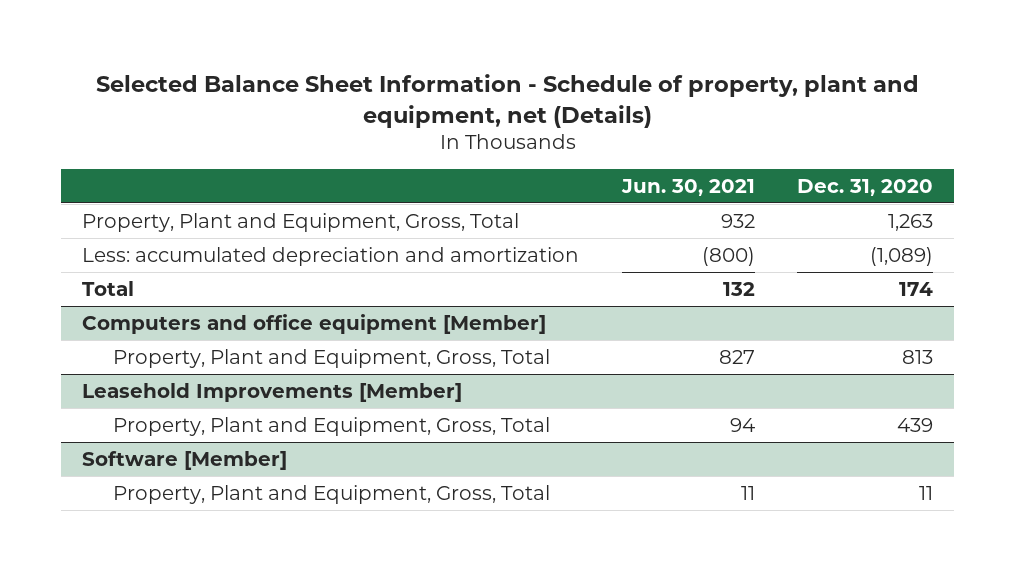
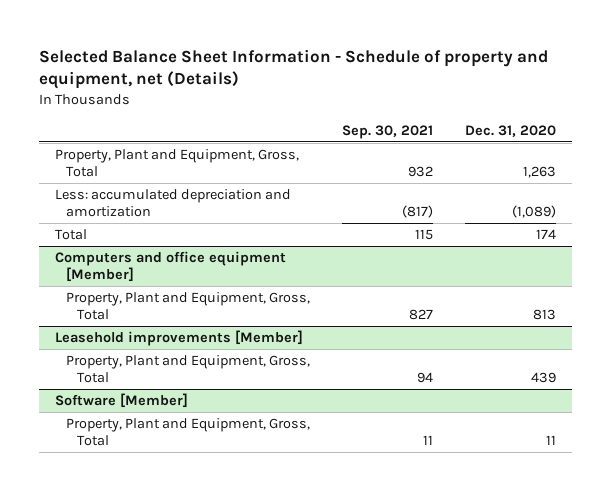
[95,73,919,128] Selected Balance Sheet Information - Schedule of property, plant and equipment, net (Details) -> [38,48,548,90] Selected Balance Sheet Information - Schedule of property and equipment, net (Details)
[620,178,755,196] Jun. 30, 2021 -> none
none -> [341,124,433,139] Sep. 30, 2021
[82,382,463,402] Leasehold Improvements [Member] -> [54,329,303,346] Leasehold improvements [Member]

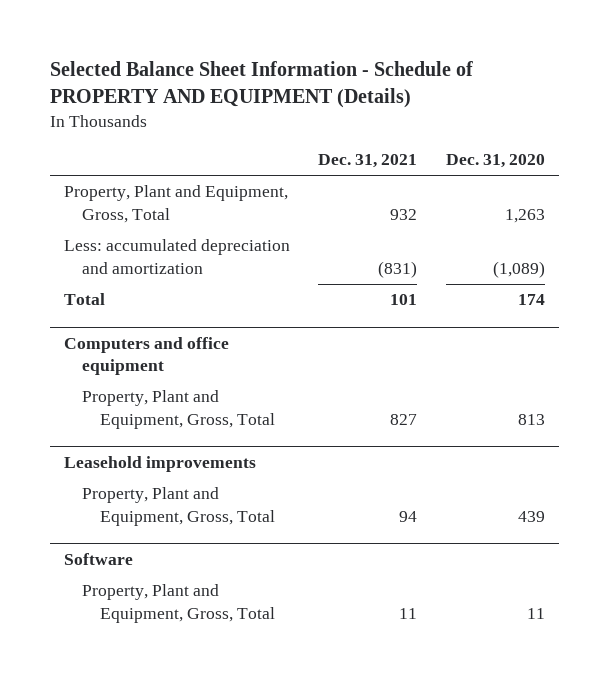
[38,48,548,90] Selected Balance Sheet Information - Schedule of property and equipment, net (Details) -> [49,61,473,109] Selected Balance Sheet Information - Schedule of PROPERTY AND EQUIPMENT (Details)
[341,124,433,139] Sep. 30, 2021 -> none
none -> [318,154,418,169] Dec. 31, 2021
[54,250,286,283] Computers and office equipment [Member] -> [63,336,229,376] Computers and office equipment
[54,329,303,346] Leasehold improvements [Member] -> [63,455,256,472] Leasehold improvements
[54,392,188,408] Software [Member] -> [63,552,133,565] Software

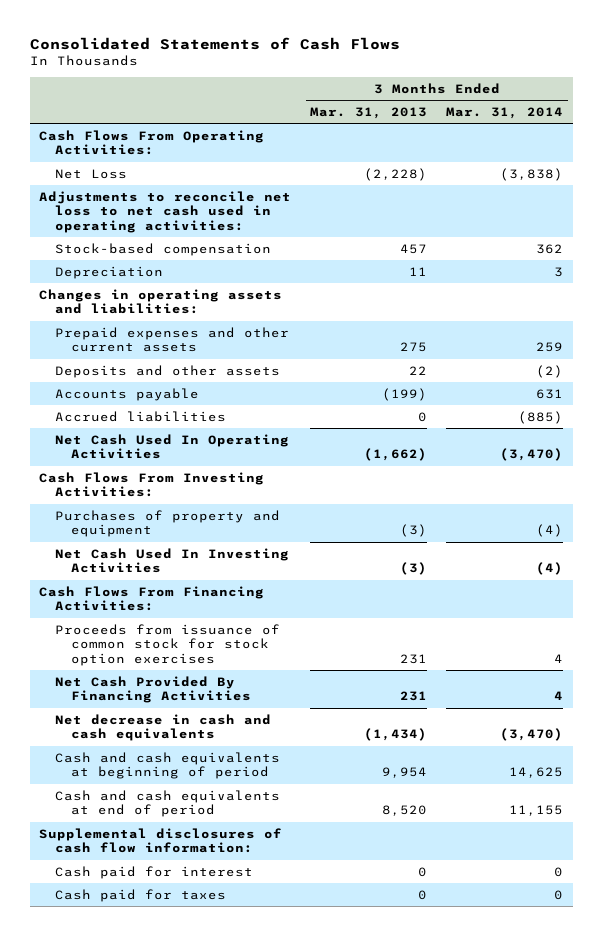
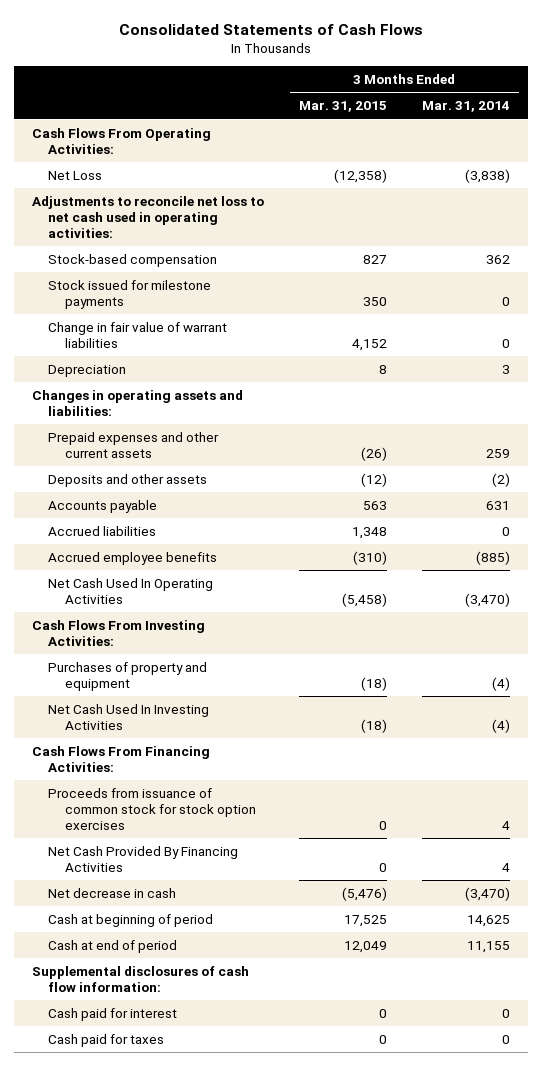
[310,106,428,119] Mar. 31, 2013 -> none
none -> [298,101,387,113] Mar. 31, 2015
none -> [48,279,212,309] Stock issued for milestone payments
none -> [48,321,228,348] Change in fair value of warrant liabilities
[518,410,564,424] (885) -> [502,526,511,536] 0
none -> [48,551,218,565] Accrued employee benefits
[55,713,272,742] Net decrease in cash and cash equivalents -> [48,887,177,898] Net decrease in cash
[55,751,281,780] Cash and cash equivalents at beginning of period -> [48,913,214,927] Cash at beginning of period
[55,789,281,818] Cash and cash equivalents at end of period -> [48,939,178,953] Cash at end of period

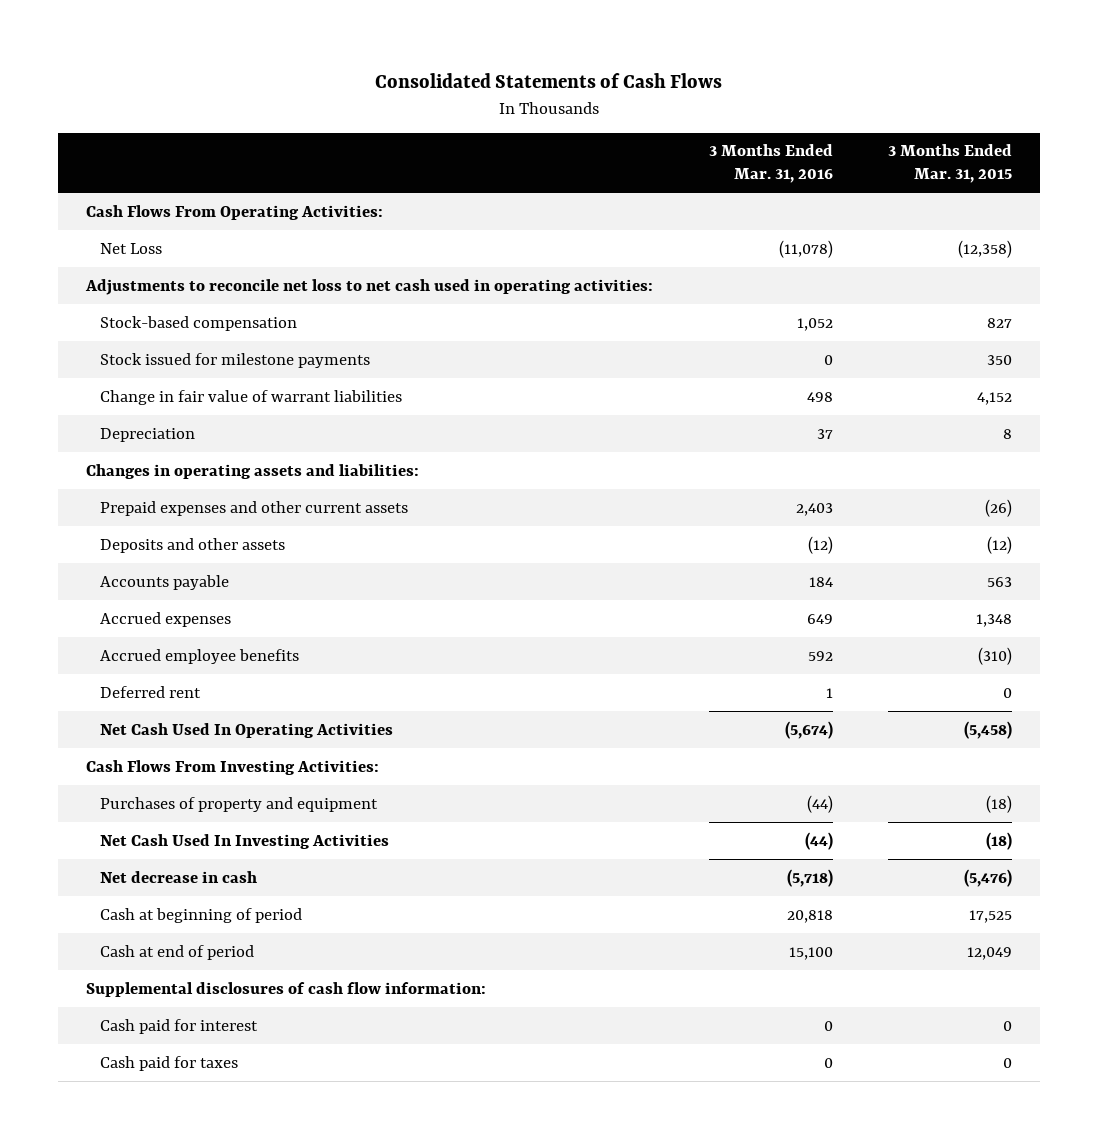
[422,101,511,113] Mar. 31, 2014 -> none
none -> [708,144,833,184] 3 Months Ended Mar. 31, 2016
[48,525,157,536] Accrued liabilities -> [100,611,232,627] Accrued expenses
none -> [100,685,202,698] Deferred rent
[31,745,210,772] Cash Flows From Financing Activities: -> none
[48,787,256,830] Proceeds from issuance of common stock for stock option exercises -> none
[48,845,239,872] Net Cash Provided By Financing Activities -> none

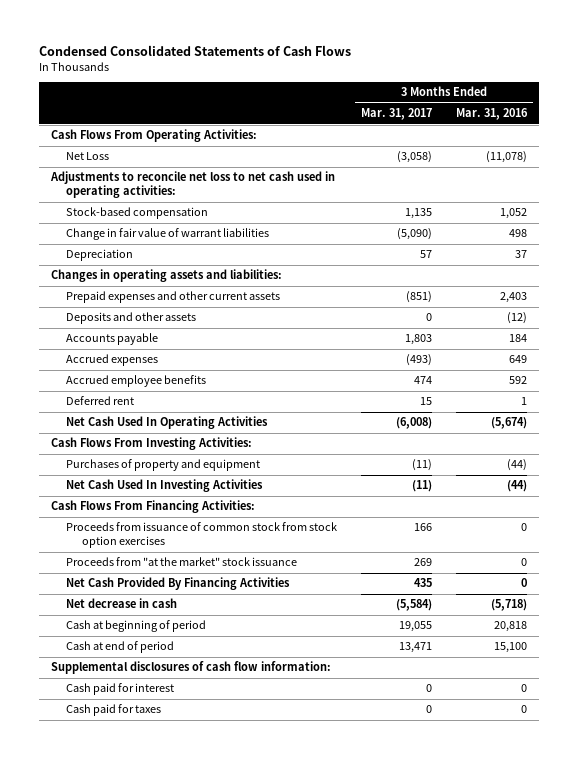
[375,72,723,88] Consolidated Statements of Cash Flows -> [38,44,351,56] Condensed Consolidated Statements of Cash Flows
[888,144,1013,184] 3 Months Ended Mar. 31, 2015 -> none
none -> [361,108,433,121] Mar. 31, 2017
[100,352,371,368] Stock issued for milestone payments -> none
none -> [50,500,255,514] Cash Flows From Financing Activities:
none -> [66,522,338,549] Proceeds from issuance of common stock from stock option exercises
none -> [66,557,298,567] Proceeds from "at the market" stock issuance
none -> [66,577,291,591] Net Cash Provided By Financing Activities

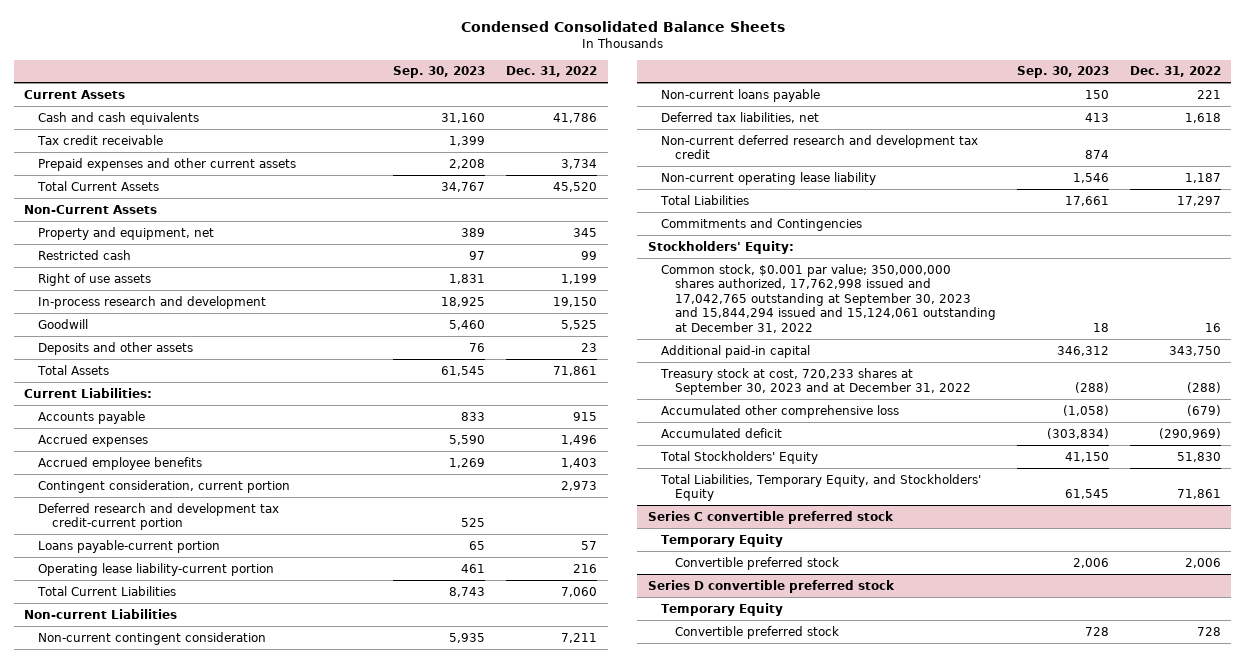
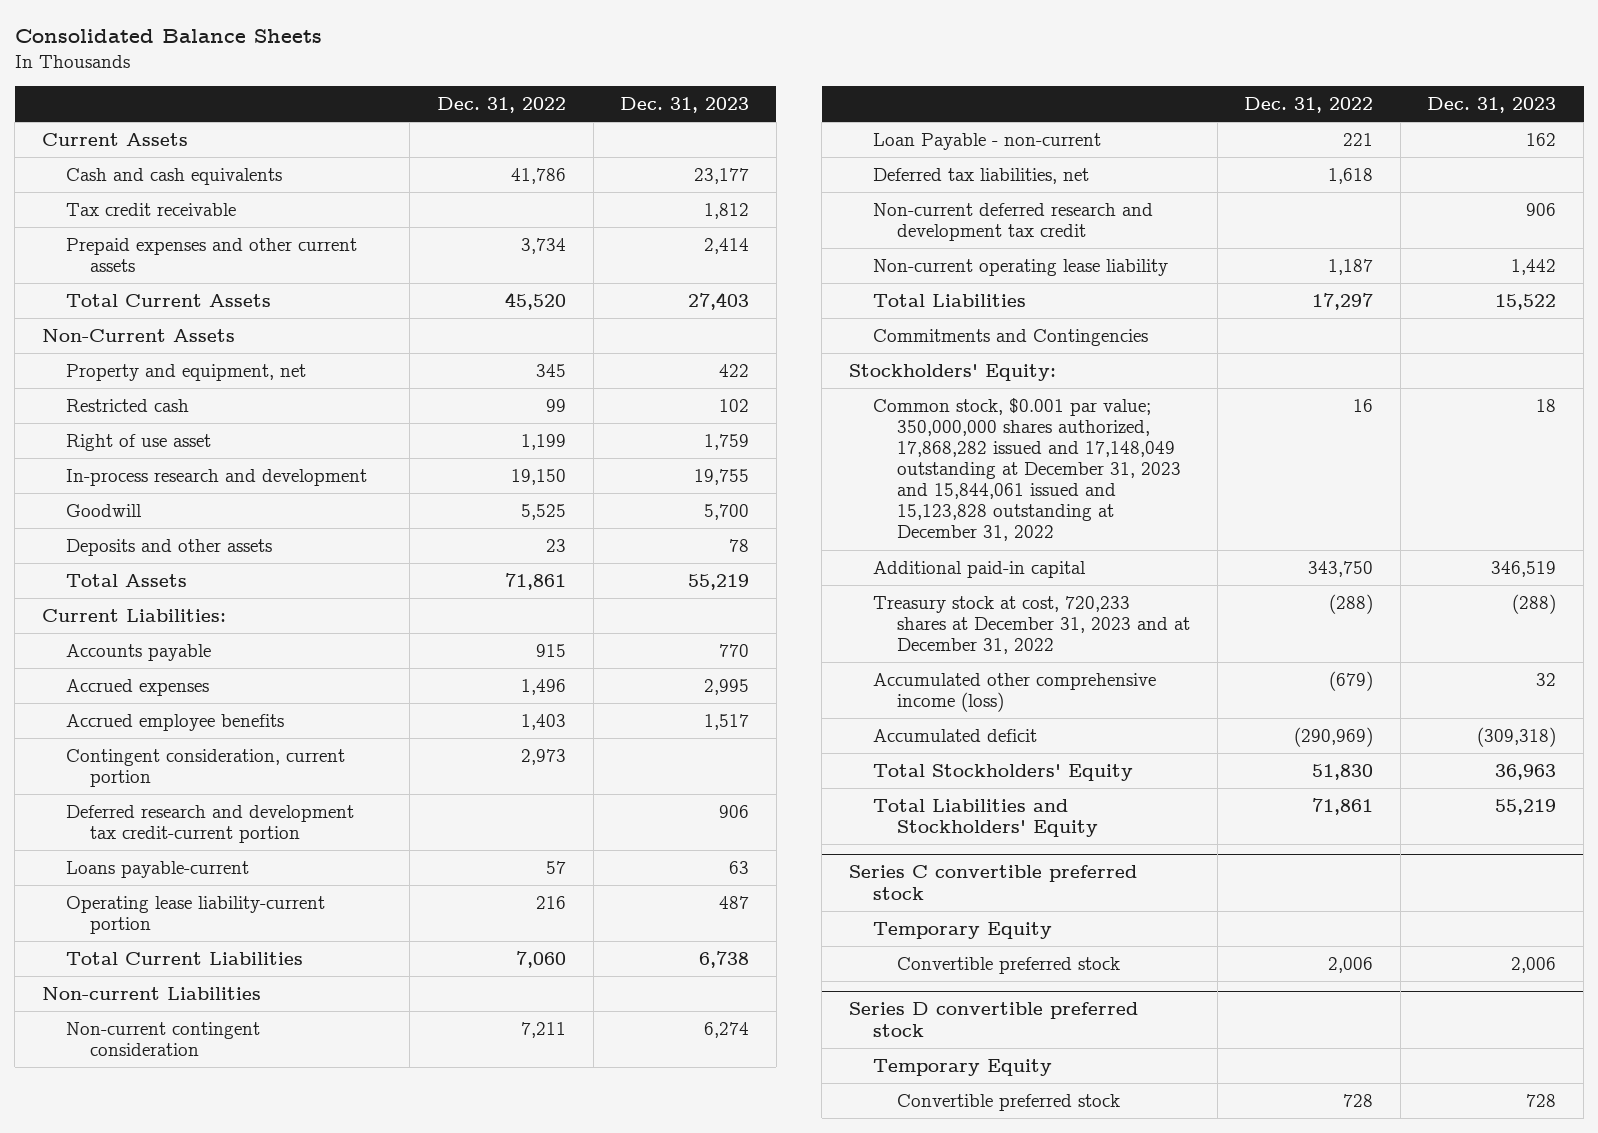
[460,21,785,33] Condensed Consolidated Balance Sheets -> [14,29,322,44] Consolidated Balance Sheets
[393,66,486,79] Sep. 30, 2023 -> none
none -> [620,96,750,113] Dec. 31, 2023
[37,272,151,286] Right of use assets -> [65,433,211,451] Right of use asset
[37,539,220,553] Loans payable-current portion -> [65,860,249,878] Loans payable-current
[661,88,821,102] Non-current loans payable -> [873,132,1102,150] Loan Payable - non-current
[661,263,997,334] Common stock, $0.001 par value; 350,000,000 shares authorized, 17,762,998 issued and 17,042,765 outstanding at September 30, 2023 and 15,844,294 issued and 15,124,061 outstanding at December 31, 2022 -> [873,397,1181,542] Common stock, $0.001 par value; 350,000,000 shares authorized, 17,868,282 issued and 17,148,049 outstanding at December 31, 2023 and 15,844,061 issued and 15,123,828 outstanding at December 31, 2022
[660,367,972,396] Treasury stock at cost, 720,233 shares at September 30, 2023 and at December 31, 2022 -> [873,595,1190,655] Treasury stock at cost, 720,233 shares at December 31, 2023 and at December 31, 2022
[661,404,900,418] Accumulated other comprehensive loss -> [873,672,1157,712] Accumulated other comprehensive income (loss)
[660,473,982,502] Total Liabilities, Temporary Equity, and Stockholders' Equity -> [873,798,1098,837] Total Liabilities and Stockholders' Equity

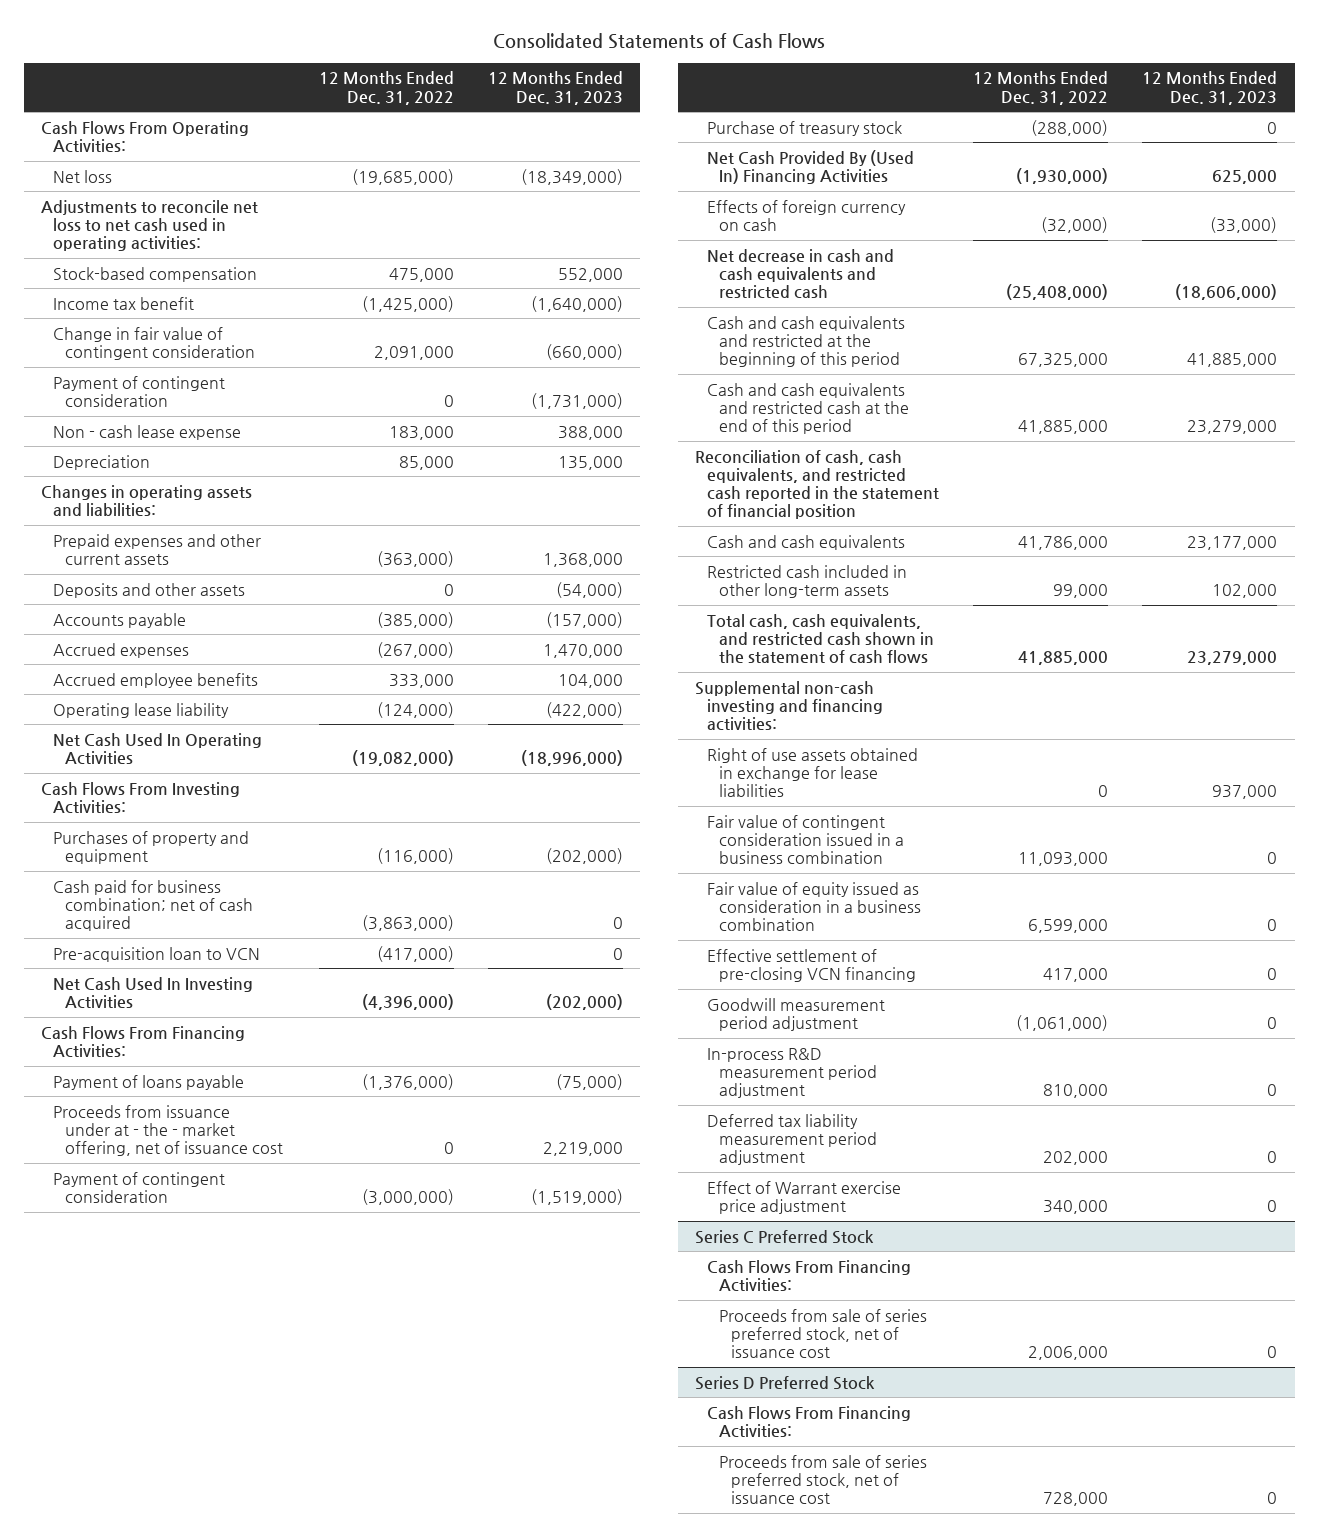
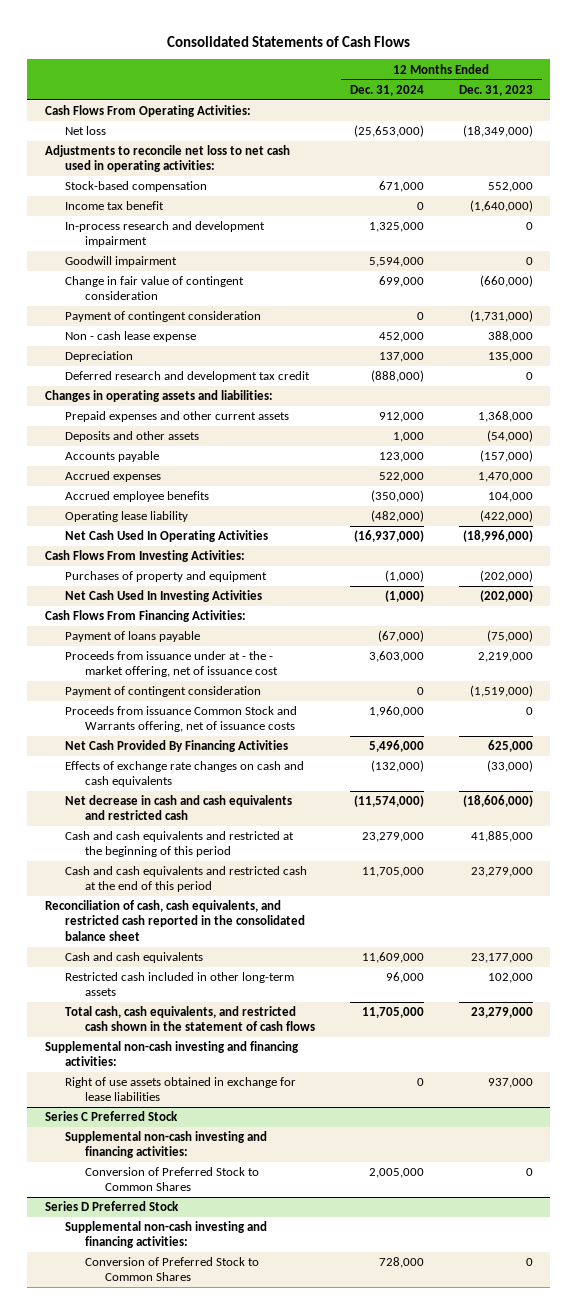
[318,71,454,105] 12 Months Ended Dec. 31, 2022 -> none
none -> [349,84,424,96] Dec. 31, 2024
none -> [64,221,265,248] In-process research and development impairment
none -> [64,256,177,268] Goodwill impairment
none -> [64,371,310,383] Deferred research and development tax credit
[52,879,253,932] Cash paid for business combination; net of cash acquired -> none
[52,946,260,962] Pre-acquisition loan to VCN -> none
[707,120,903,136] Purchase of treasury stock -> none
none -> [64,706,297,733] Proceeds from issuance Common Stock and Warrants offering, net of issuance costs
[707,149,915,184] Net Cash Provided By (Used In) Financing Activities -> [64,740,288,753] Net Cash Provided By Financing Activities
[707,199,907,231] Effects of foreign currency on cash -> [64,761,304,788] Effects of exchange rate changes on cash and cash equivalents
[695,449,940,520] Reconciliation of cash, cash equivalents, and restricted cash reported in the statement of financial position -> [44,900,305,941] Reconciliation of cash, cash equivalents, and restricted cash reported in the consolidated balance sheet
[707,814,905,865] Fair value of contingent consideration issued in a business combination -> none
[707,881,922,932] Fair value of equity issued as consideration in a business combination -> none
[707,948,917,982] Effective settlement of pre-closing VCN financing -> none
[707,997,886,1031] Goodwill measurement period adjustment -> none
[707,1047,878,1099] In-process R&D measurement period adjustment -> none
[707,1113,878,1166] Deferred tax liability measurement period adjustment -> none
[707,1180,902,1214] Effect of Warrant exercise price adjustment -> none
[707,1259,912,1292] Cash Flows From Financing Activities: -> none
[719,1308,928,1359] Proceeds from sale of series preferred stock, net of issuance cost -> none
none -> [64,1131,267,1159] Supplemental non-cash investing and financing activities:
none -> [84,1167,259,1192] Conversion of Preferred Stock to Common Shares
[707,1405,912,1438] Cash Flows From Financing Activities: -> none
[719,1454,928,1505] Proceeds from sale of series preferred stock, net of issuance cost -> none
none -> [64,1221,267,1249] Supplemental non-cash investing and financing activities:
none -> [84,1257,259,1282] Conversion of Preferred Stock to Common Shares

